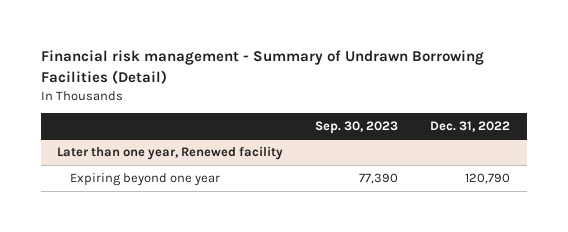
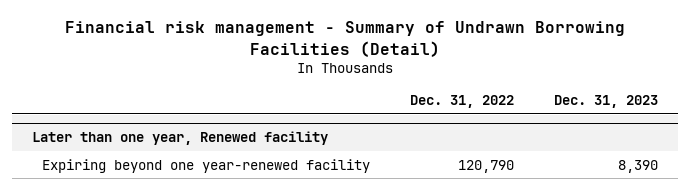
[315,120,399,134] Sep. 30, 2023 -> none
none -> [554,95,659,109] Dec. 31, 2023
[70,172,221,186] Expiring beyond one year -> [42,158,371,173] Expiring beyond one year-renewed facility

